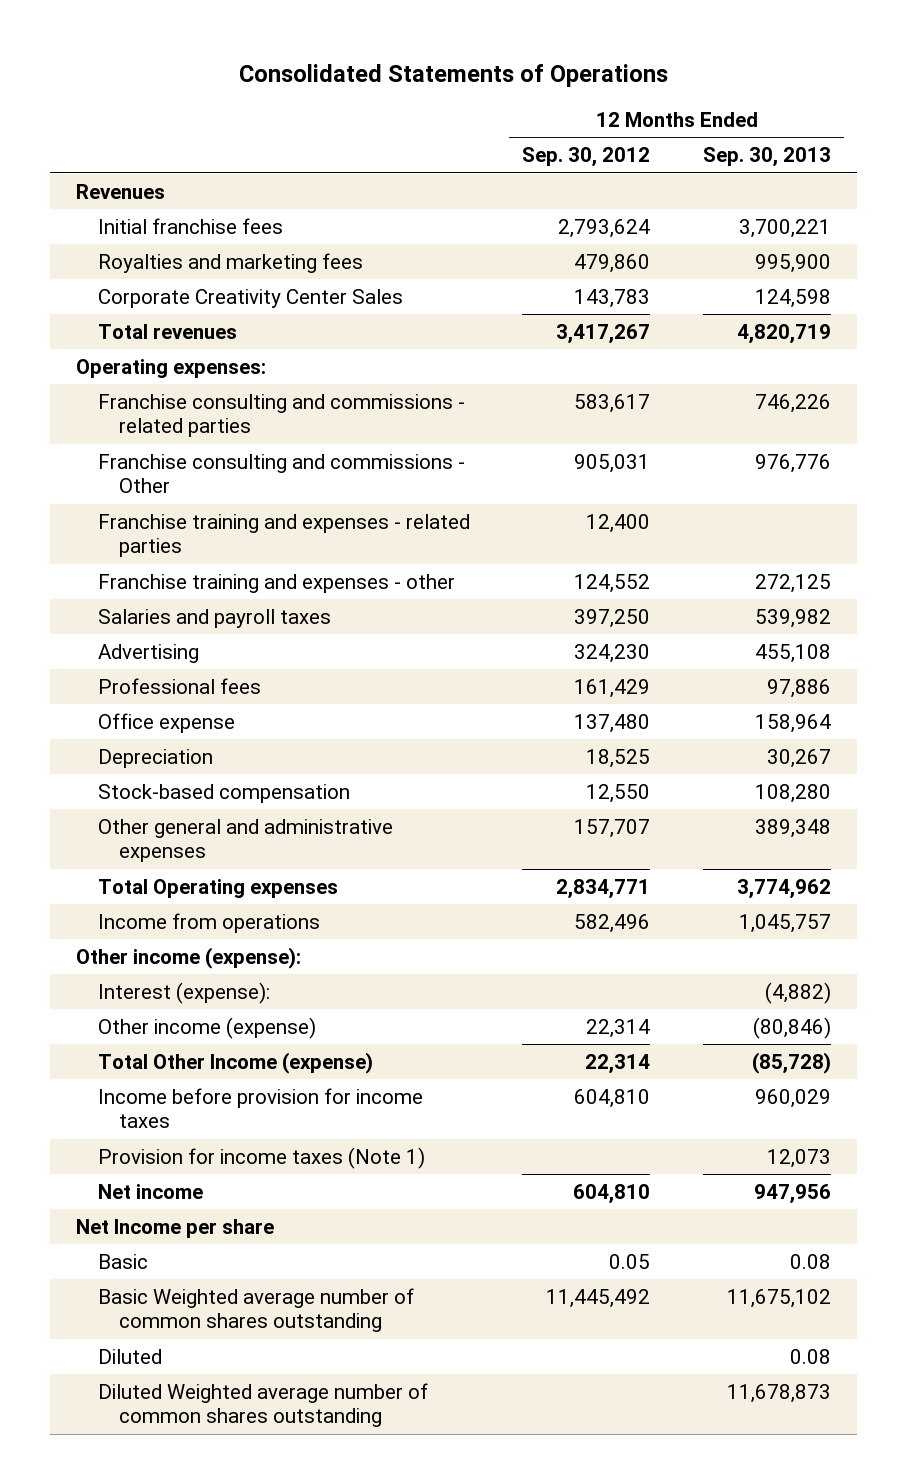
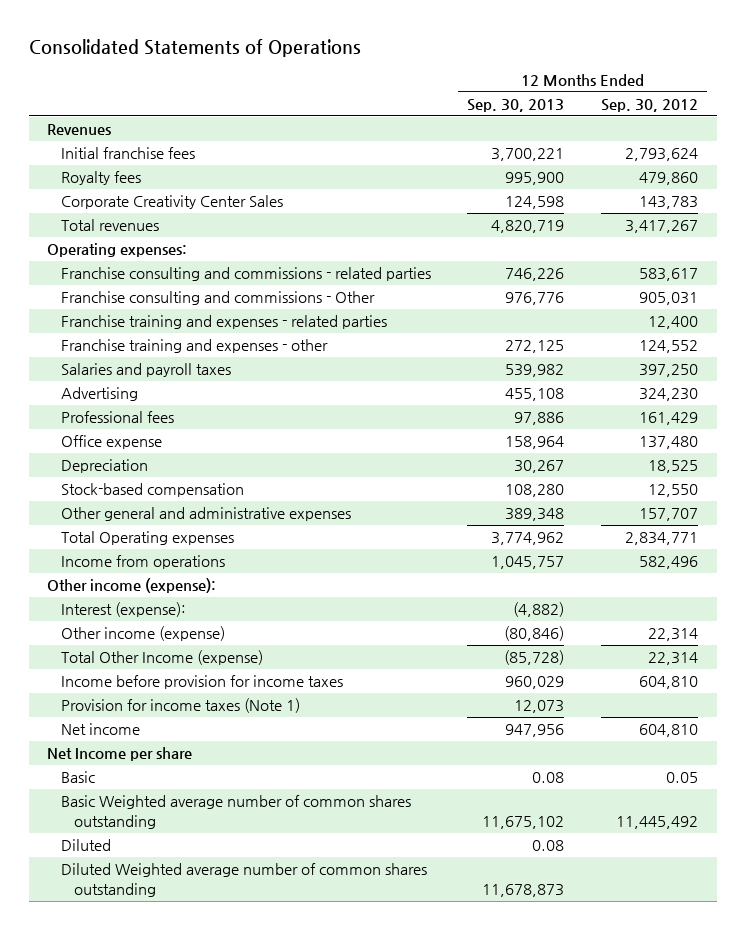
[97,252,363,273] Royalties and marketing fees -> [60,171,141,186] Royalty fees

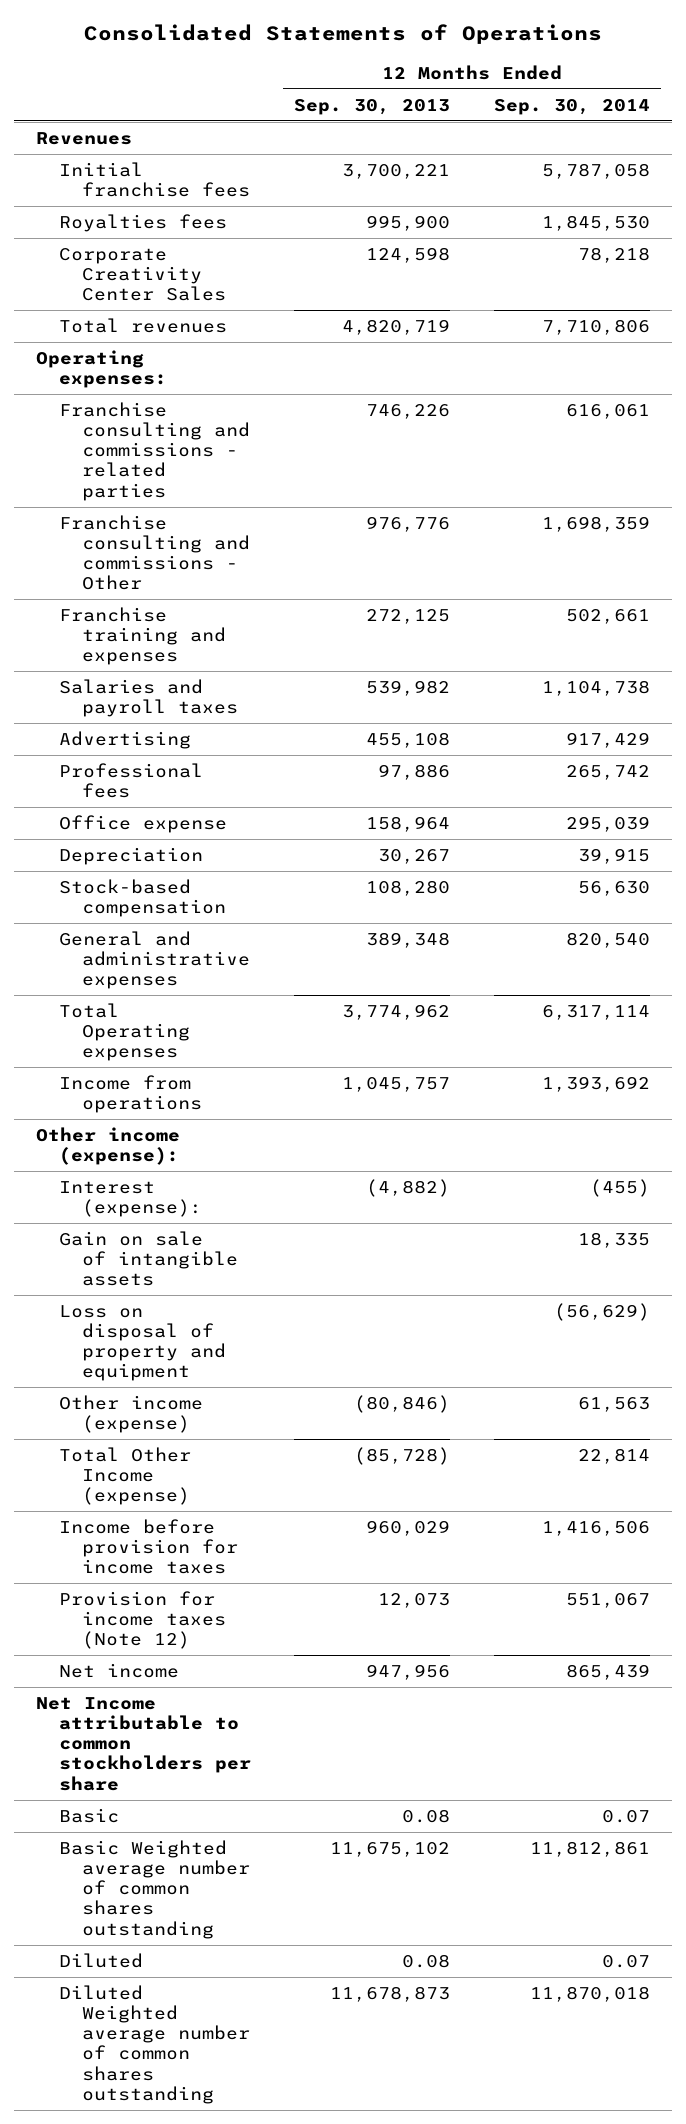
[601,99,699,113] Sep. 30, 2012 -> none
none -> [494,98,651,115] Sep. 30, 2014
[60,171,141,186] Royalty fees -> [58,213,227,232] Royalties fees
[60,315,387,330] Franchise training and expenses - related parties -> none
[60,339,328,354] Franchise training and expenses - other -> [58,606,226,666] Franchise training and expenses
[60,507,351,522] Other general and administrative expenses -> [58,930,250,990] General and administrative expenses
none -> [58,1230,238,1287] Gain on sale of intangible assets
none -> [58,1304,226,1382] Loss on disposal of property and equipment
[60,698,300,714] Provision for income taxes (Note 1) -> [58,1590,226,1650] Provision for income taxes (Note 12)
[47,747,193,762] Net Income per share -> [35,1696,251,1791] Net Income attributable to common stockholders per share

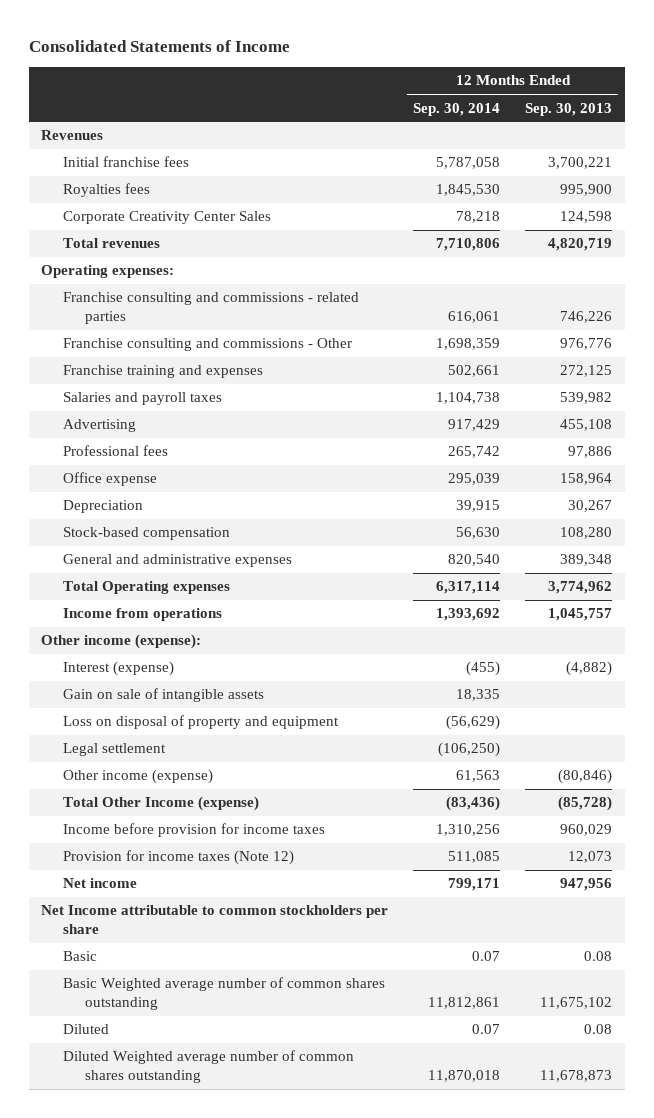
[83,24,602,45] Consolidated Statements of Operations -> [29,40,291,53] Consolidated Statements of Income
[58,1180,202,1218] Interest (expense): -> [63,661,175,677] Interest (expense)
none -> [63,743,167,757] Legal settlement
[578,1447,651,1464] 22,814 -> [446,796,501,812] (83,436)
[542,1520,651,1536] 1,416,506 -> [436,824,501,837] 1,310,256
[566,1592,651,1608] 551,067 -> [448,851,501,864] 511,085
[566,1663,651,1680] 865,439 -> [448,878,501,892] 799,171

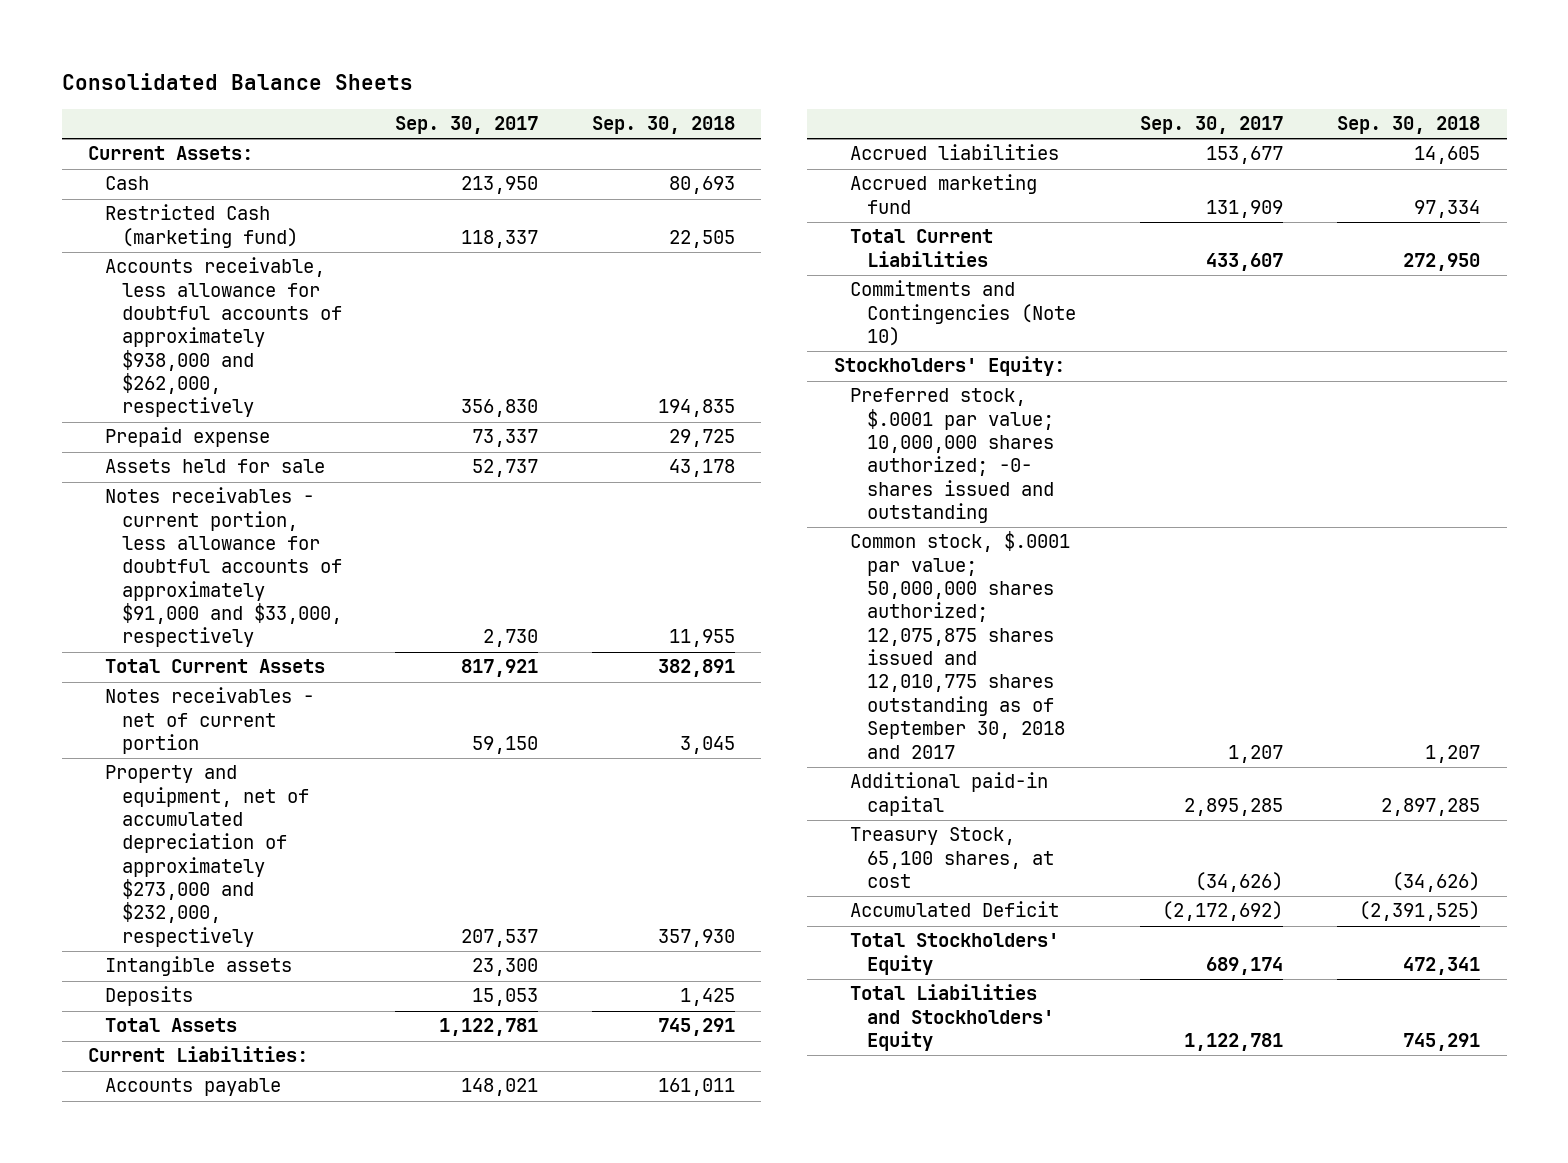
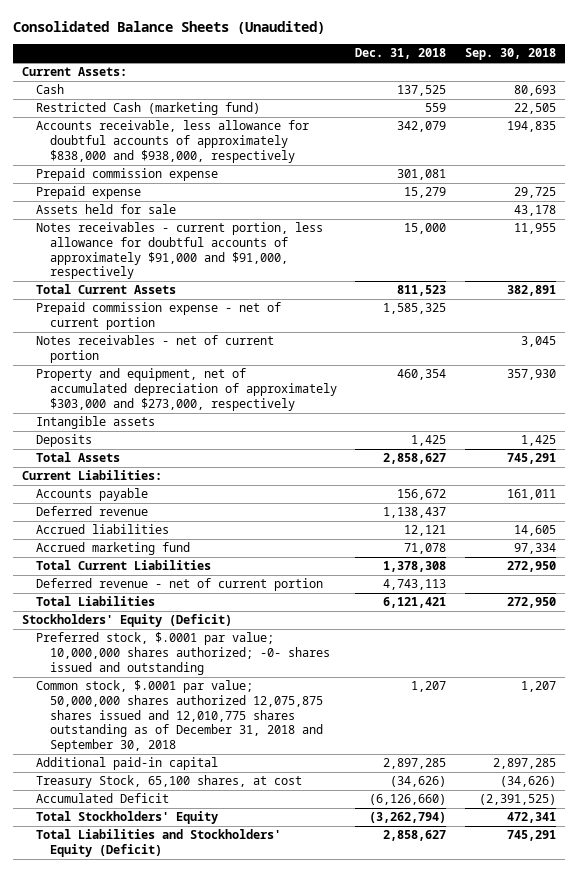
[61,73,413,91] Consolidated Balance Sheets -> [13,20,326,34] Consolidated Balance Sheets (Unaudited)
[395,116,539,135] Sep. 30, 2017 -> none
none -> [355,48,447,60] Dec. 31, 2018
[105,257,342,418] Accounts receivable, less allowance for doubtful accounts of approximately $938,000 and $262,000, respectively -> [36,120,310,163] Accounts receivable, less allowance for doubtful accounts of approximately $838,000 and $938,000, respectively
none -> [36,168,219,182] Prepaid commission expense
[105,487,342,648] Notes receivables - current portion, less allowance for doubtful accounts of approximately $91,000 and $33,000, respectively -> [36,222,324,280] Notes receivables - current portion, less allowance for doubtful accounts of approximately $91,000 and $91,000, respectively
none -> [36,302,282,331] Prepaid commission expense - net of current portion
[105,765,309,947] Property and equipment, net of accumulated depreciation of approximately $273,000 and $232,000, respectively -> [36,368,337,411] Property and equipment, net of accumulated depreciation of approximately $303,000 and $273,000, respectively
none -> [36,506,149,517] Deferred revenue
[850,280,1076,347] Commitments and Contingencies (Note 10) -> none
none -> [36,578,324,592] Deferred revenue - net of current portion
none -> [36,596,156,607] Total Liabilities
[833,356,1065,377] Stockholders' Equity: -> [22,614,233,628] Stockholders' Equity (Deficit)
[850,531,1071,759] Common stock, $.0001 par value; 50,000,000 shares authorized; 12,075,875 shares issued and 12,010,775 shares outstanding as of September 30, 2018 and 2017 -> [36,680,323,753] Common stock, $.0001 par value; 50,000,000 shares authorized 12,075,875 shares issued and 12,010,775 shares outstanding as of December 31, 2018 and September 30, 2018
[850,984,1054,1052] Total Liabilities and Stockholders' Equity -> [36,829,282,858] Total Liabilities and Stockholders' Equity (Deficit)

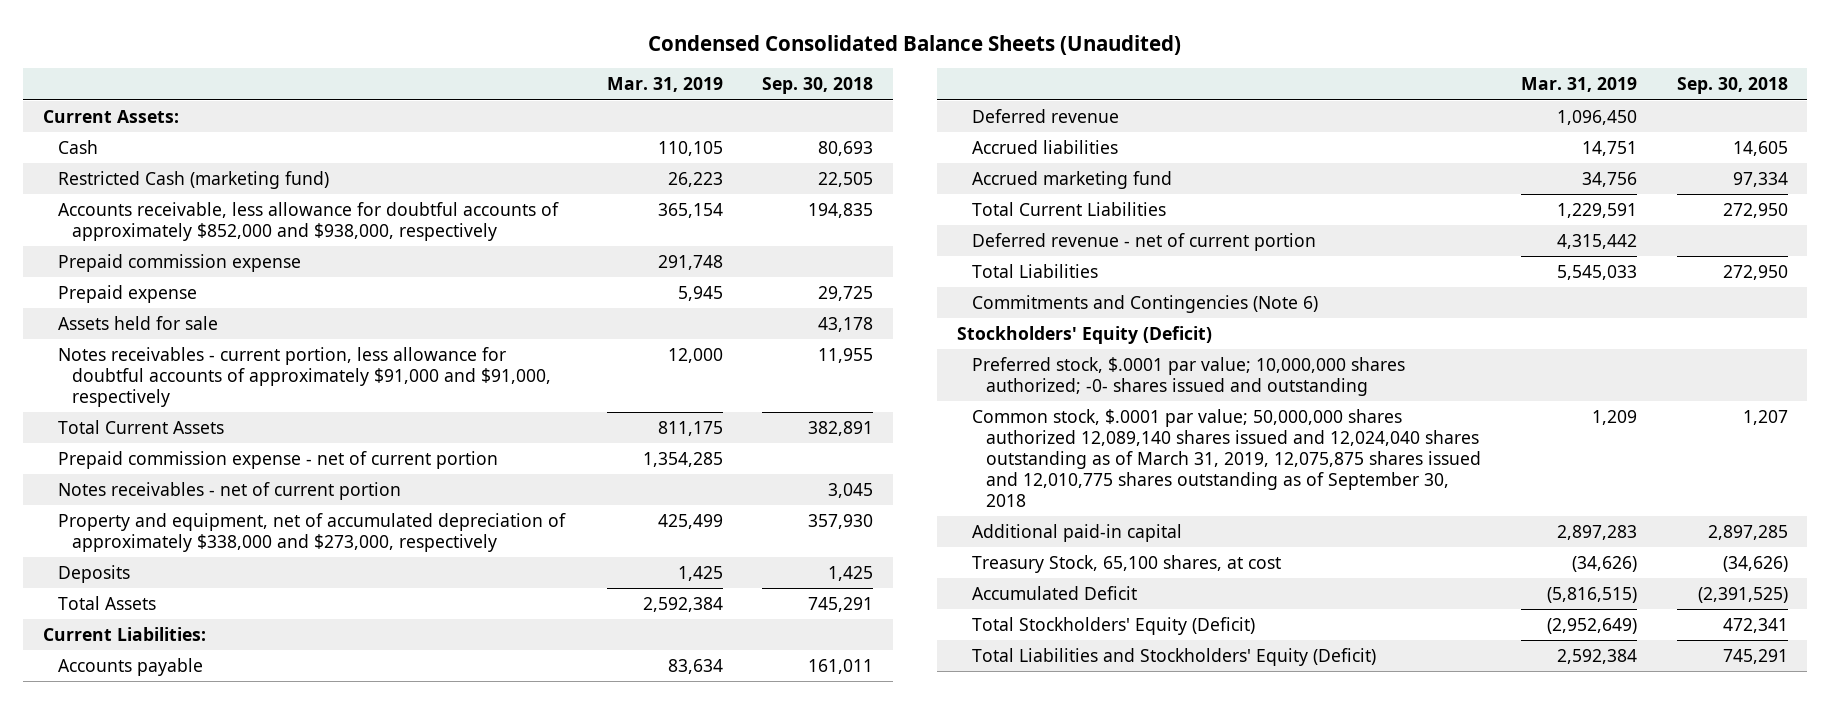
[13,20,326,34] Consolidated Balance Sheets (Unaudited) -> [648,34,1182,55] Condensed Consolidated Balance Sheets (Unaudited)
[355,48,447,60] Dec. 31, 2018 -> none
none -> [606,77,723,93] Mar. 31, 2019
[36,120,310,163] Accounts receivable, less allowance for doubtful accounts of approximately $838,000 and $938,000, respectively -> [57,202,559,241] Accounts receivable, less allowance for doubtful accounts of approximately $852,000 and $938,000, respectively
[36,416,156,430] Intangible assets -> none
[36,368,337,411] Property and equipment, net of accumulated depreciation of approximately $303,000 and $273,000, respectively -> [57,513,566,552] Property and equipment, net of accumulated depreciation of approximately $338,000 and $273,000, respectively
none -> [971,295,1318,314] Commitments and Contingencies (Note 6)
[36,680,323,753] Common stock, $.0001 par value; 50,000,000 shares authorized 12,075,875 shares issued and 12,010,775 shares outstanding as of December 31, 2018 and September 30, 2018 -> [971,409,1482,507] Common stock, $.0001 par value; 50,000,000 shares authorized 12,089,140 shares issued and 12,024,040 shares outstanding as of March 31, 2019, 12,075,875 shares issued and 12,010,775 shares outstanding as of September 30, 2018
[36,811,219,825] Total Stockholders' Equity -> [971,617,1255,636] Total Stockholders' Equity (Deficit)

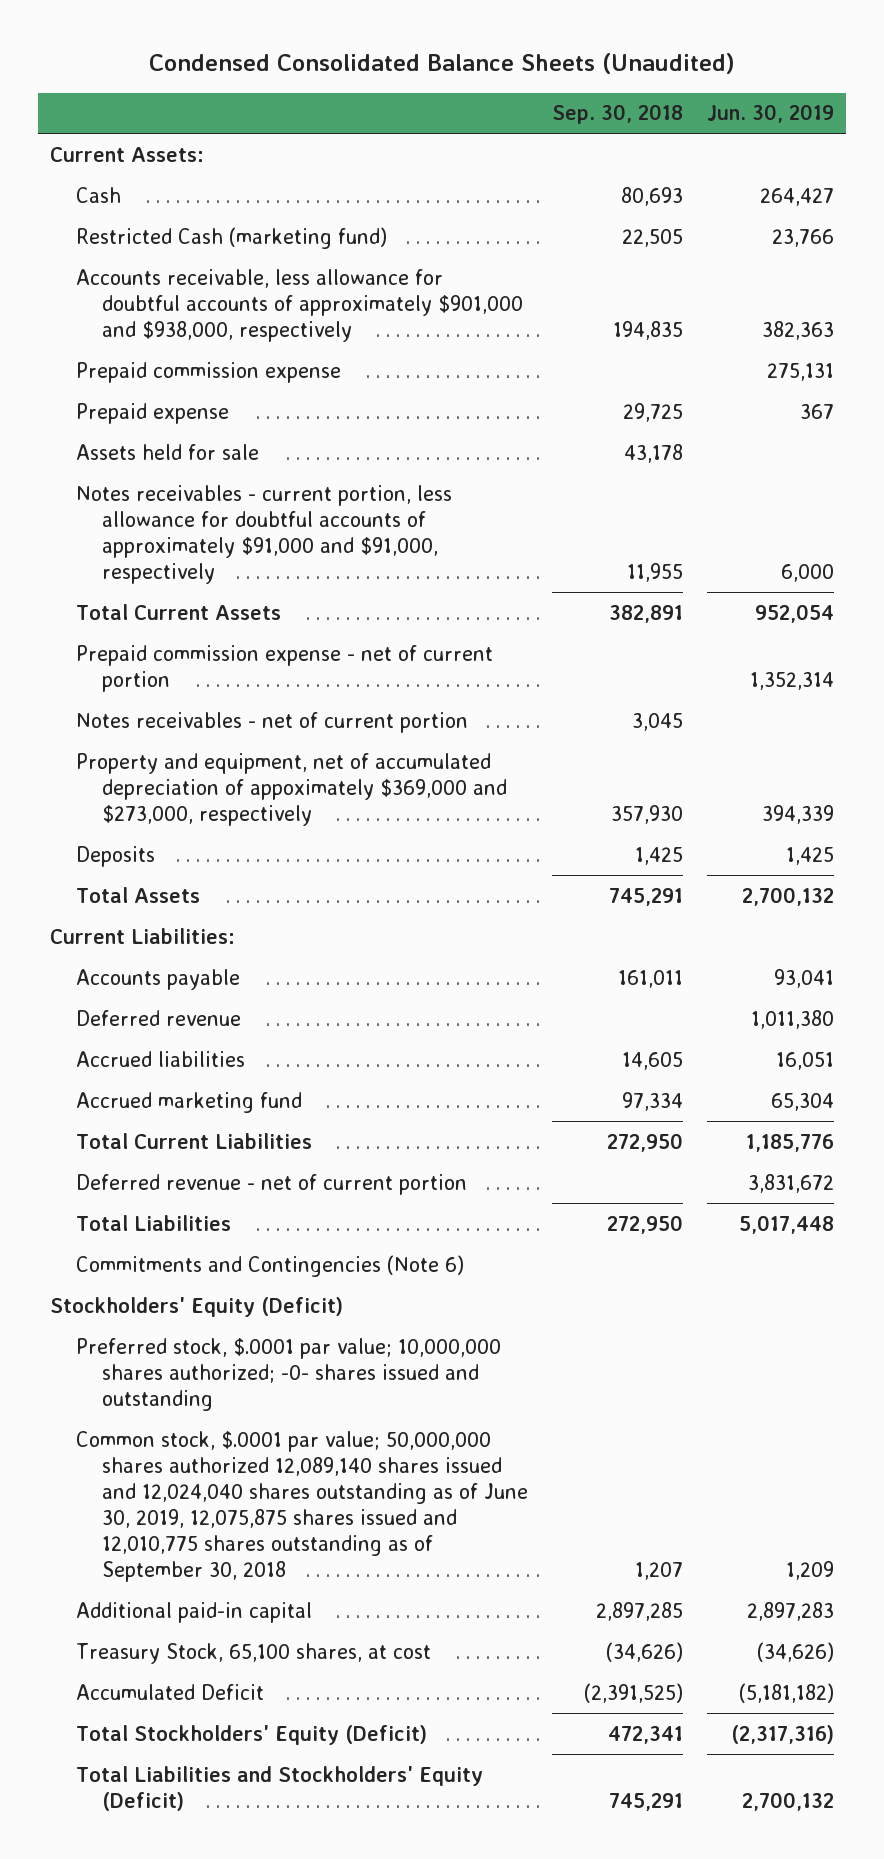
[606,77,723,93] Mar. 31, 2019 -> none
none -> [707,104,835,124] Jun. 30, 2019
[57,202,559,241] Accounts receivable, less allowance for doubtful accounts of approximately $852,000 and $938,000, respectively -> [76,268,524,342] Accounts receivable, less allowance for doubtful accounts of approximately $901,000 and $938,000, respectively
[57,513,566,552] Property and equipment, net of accumulated depreciation of approximately $338,000 and $273,000, respectively -> [76,752,508,826] Property and equipment, net of accumulated depreciation of appoximately $369,000 and $273,000, respectively
[971,409,1482,507] Common stock, $.0001 par value; 50,000,000 shares authorized 12,089,140 shares issued and 12,024,040 shares outstanding as of March 31, 2019, 12,075,875 shares issued and 12,010,775 shares outstanding as of September 30, 2018 -> [76,1430,529,1582] Common stock, $.0001 par value; 50,000,000 shares authorized 12,089,140 shares issued and 12,024,040 shares outstanding as of June 30, 2019, 12,075,875 shares issued and 12,010,775 shares outstanding as of September 30, 2018

